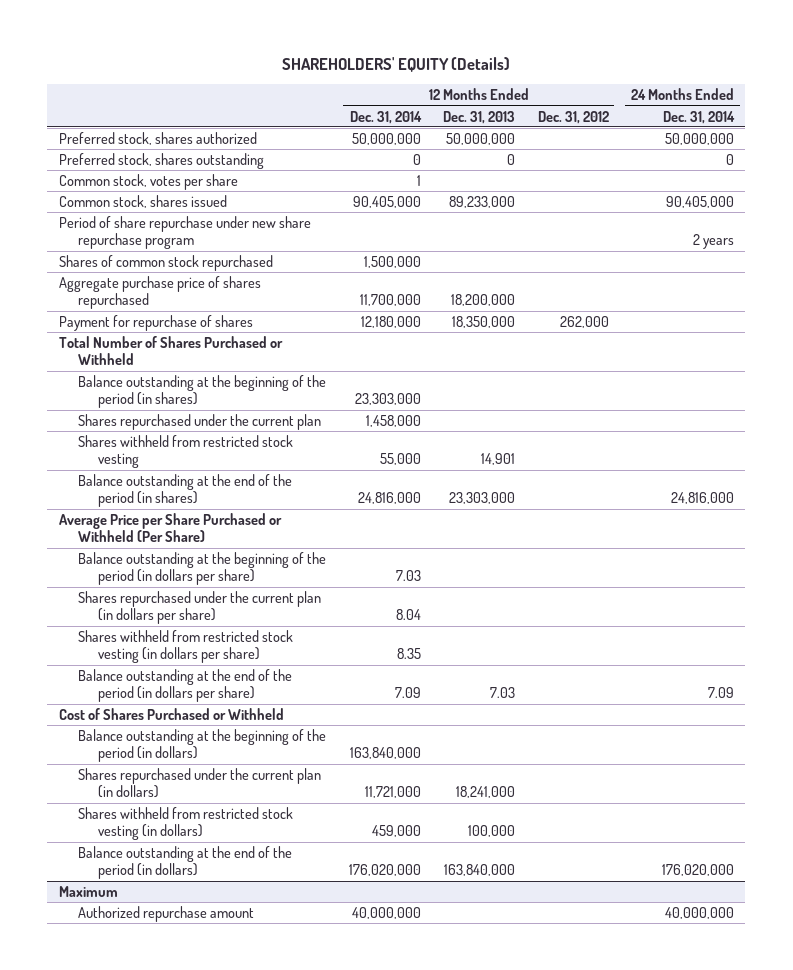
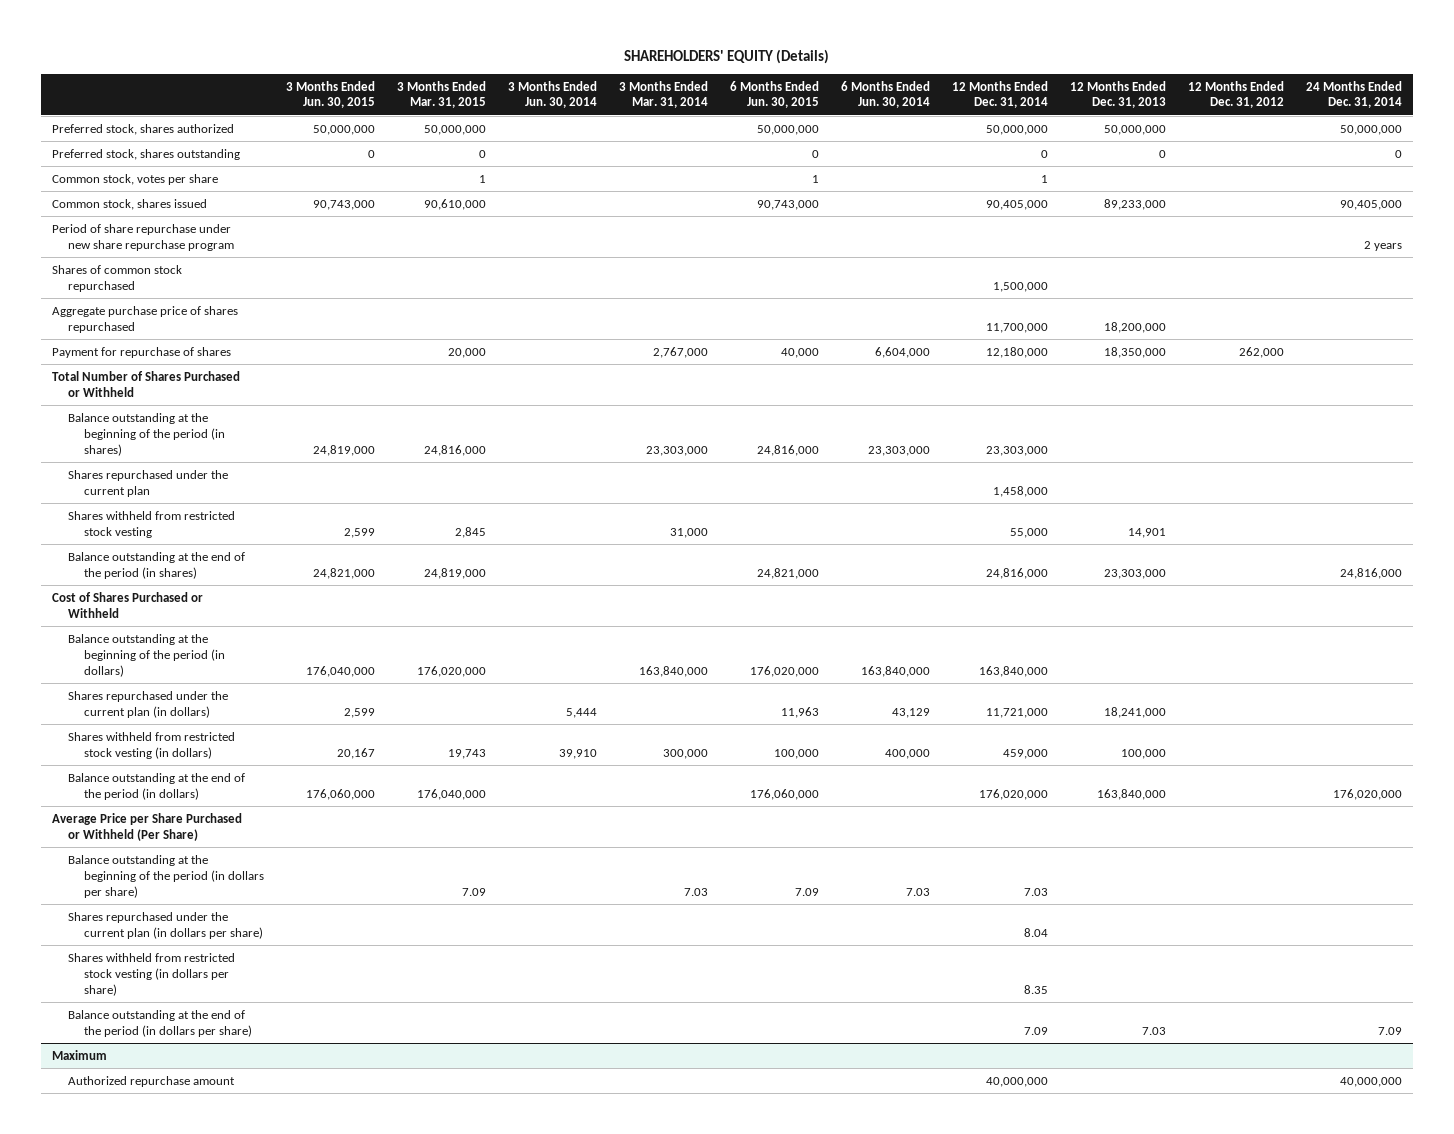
none -> [286,80,376,109] 3 Months Ended Jun. 30, 2015
none -> [397,80,487,109] 3 Months Ended Mar. 31, 2015
none -> [508,80,598,109] 3 Months Ended Jun. 30, 2014
none -> [619,80,709,109] 3 Months Ended Mar. 31, 2014
none -> [730,80,820,109] 6 Months Ended Jun. 30, 2015
none -> [840,80,930,109] 6 Months Ended Jun. 30, 2014
[58,512,282,543] Average Price per Share Purchased or Withheld (Per Share) -> [51,812,242,841] Average Price per Share Purchased or Withheld (Per Share)
[78,551,327,586] Balance outstanding at the beginning of the period (in dollars per share) -> [68,854,265,898] Balance outstanding at the beginning of the period (in dollars per share)
[78,590,322,625] Shares repurchased under the current plan (in dollars per share) -> [68,911,264,939] Shares repurchased under the current plan (in dollars per share)
[78,629,294,664] Shares withheld from restricted stock vesting (in dollars per share) -> [68,952,236,996] Shares withheld from restricted stock vesting (in dollars per share)
[78,668,293,703] Balance outstanding at the end of the period (in dollars per share) -> [68,1009,253,1037] Balance outstanding at the end of the period (in dollars per share)

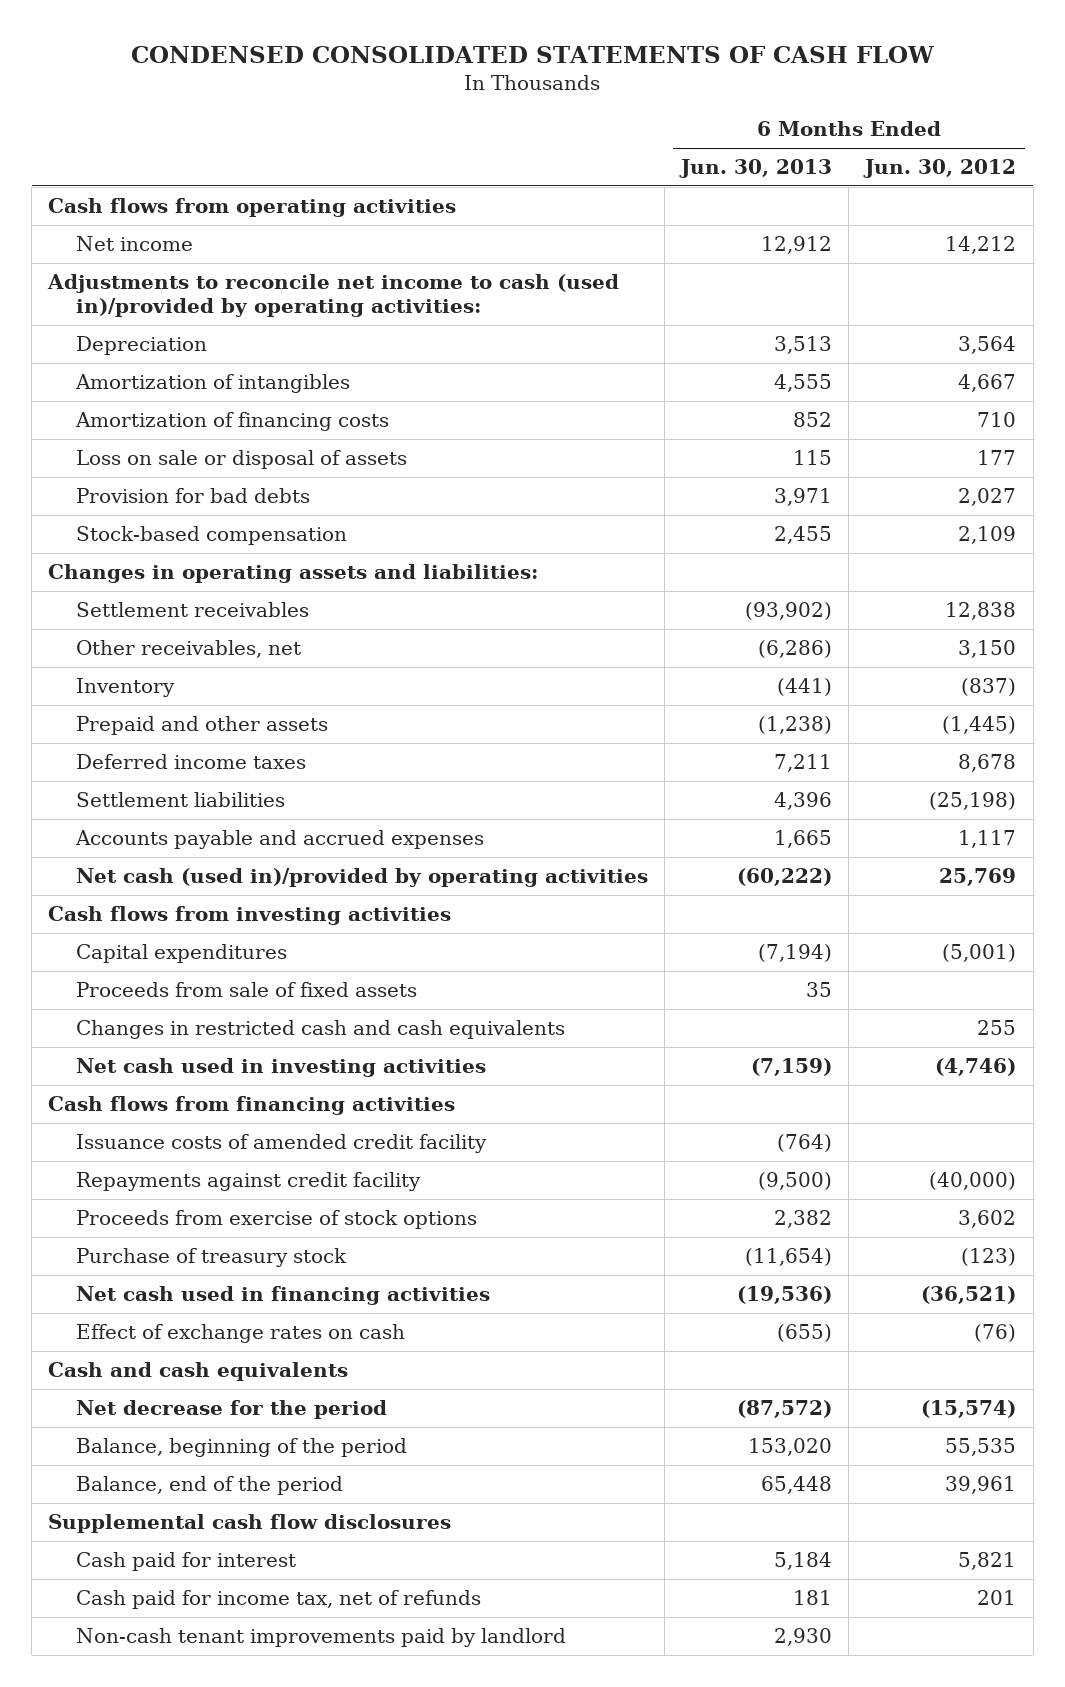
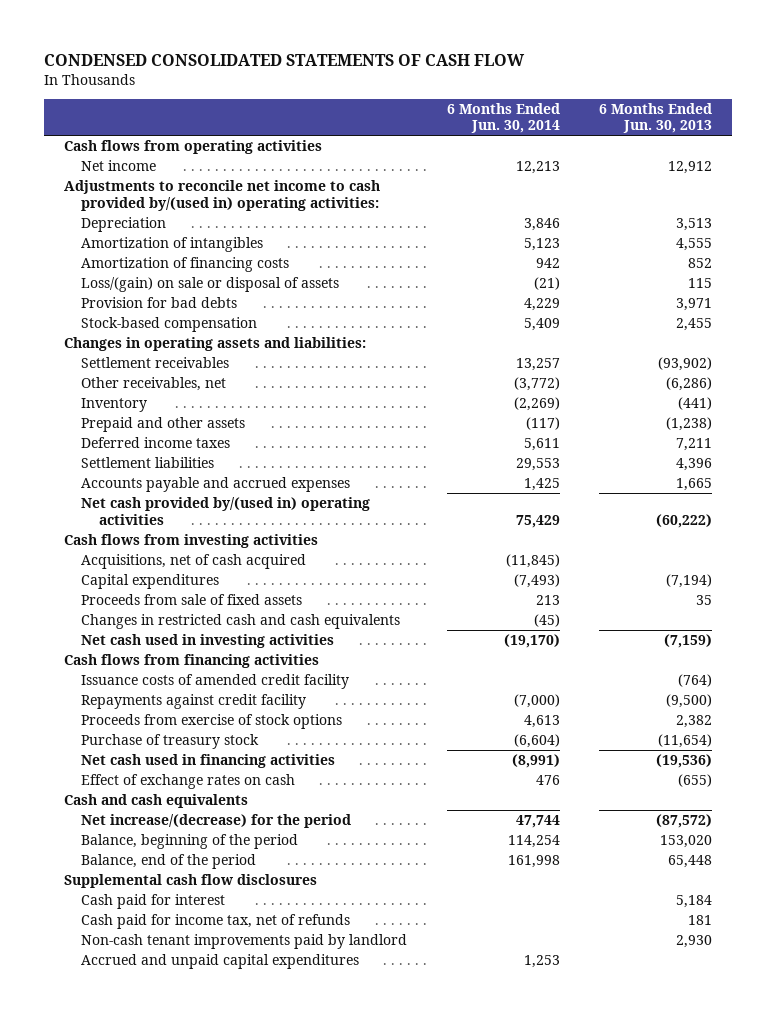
[863,159,1017,179] Jun. 30, 2012 -> none
none -> [446,102,560,134] 6 Months Ended Jun. 30, 2014
[47,274,620,318] Adjustments to reconcile net income to cash (used in)/provided by operating activities: -> [63,180,380,211] Adjustments to reconcile net income to cash provided by/(used in) operating activities:
[75,450,407,470] Loss on sale or disposal of assets -> [81,277,340,293] Loss/(gain) on sale or disposal of assets
[75,868,648,888] Net cash (used in)/provided by operating activities -> [81,497,371,525] Net cash provided by/(used in) operating activities
none -> [81,554,307,570] Acquisitions, net of cash acquired
[75,1400,387,1420] Net decrease for the period -> [81,814,352,829] Net increase/(decrease) for the period
none -> [81,954,360,970] Accrued and unpaid capital expenditures

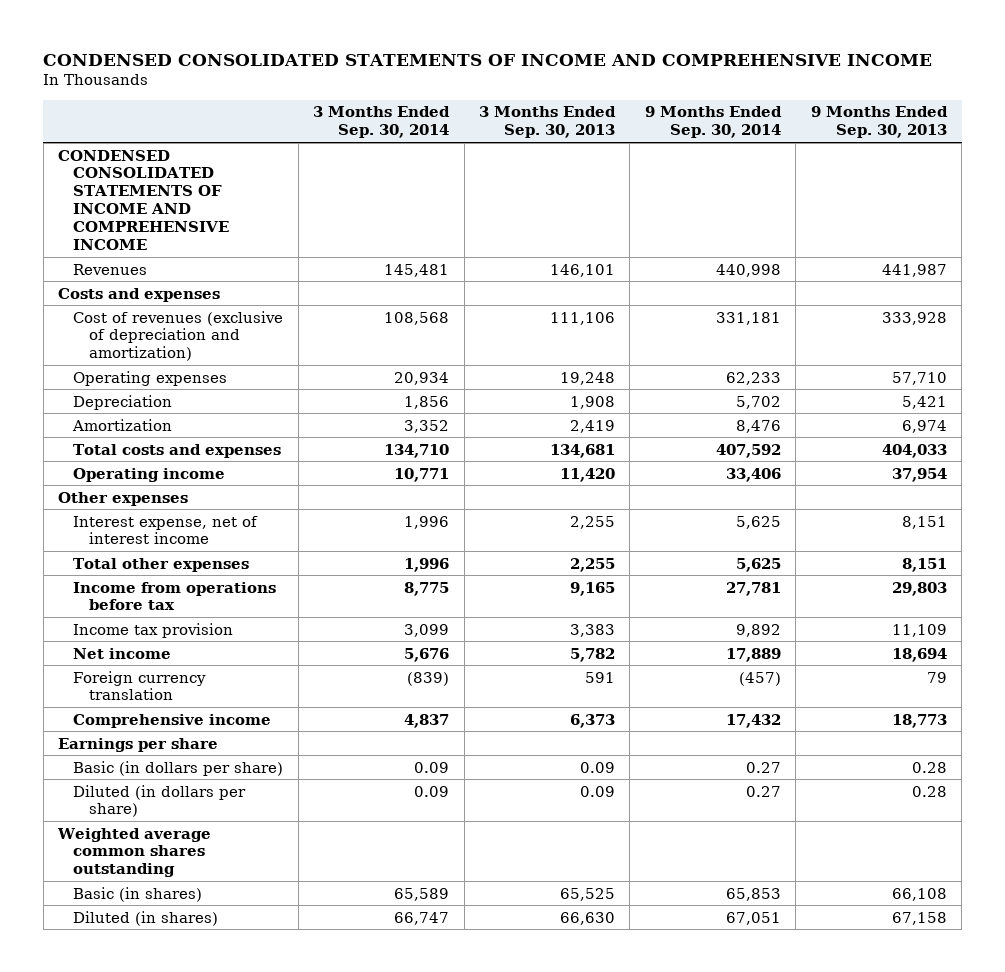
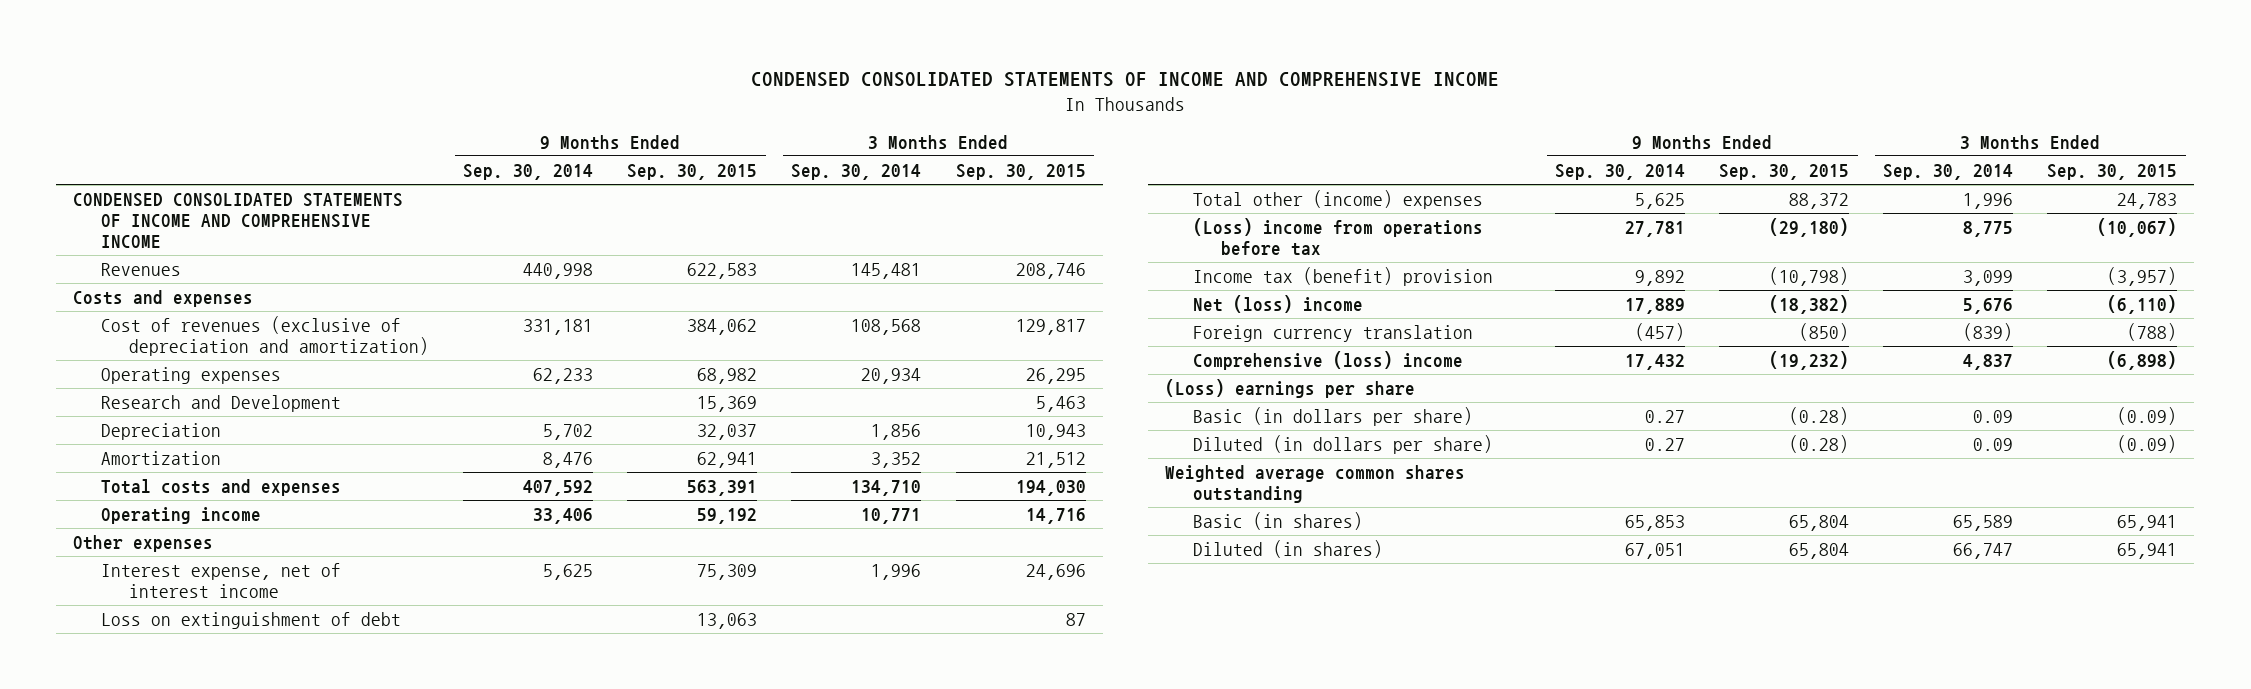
[479,106,617,139] 3 Months Ended Sep. 30, 2013 -> none
[810,106,948,139] 9 Months Ended Sep. 30, 2013 -> none
none -> [627,163,758,180] Sep. 30, 2015
none -> [955,163,1086,180] Sep. 30, 2015
none -> [101,394,342,412] Research and Development
none -> [101,611,402,629] Loss on extinguishment of debt
[73,557,250,572] Total other expenses -> [1193,189,1484,209] Total other (income) expenses
[73,581,277,611] Income from operations before tax -> [1193,217,1484,257] (Loss) income from operations before tax
[73,622,234,638] Income tax provision -> [1193,266,1494,286] Income tax (benefit) provision
[73,647,172,659] Net income -> [1193,294,1364,313] Net (loss) income
[73,713,272,728] Comprehensive income -> [1193,350,1464,370] Comprehensive (loss) income
[58,737,219,752] Earnings per share -> [1165,378,1416,398] (Loss) earnings per share

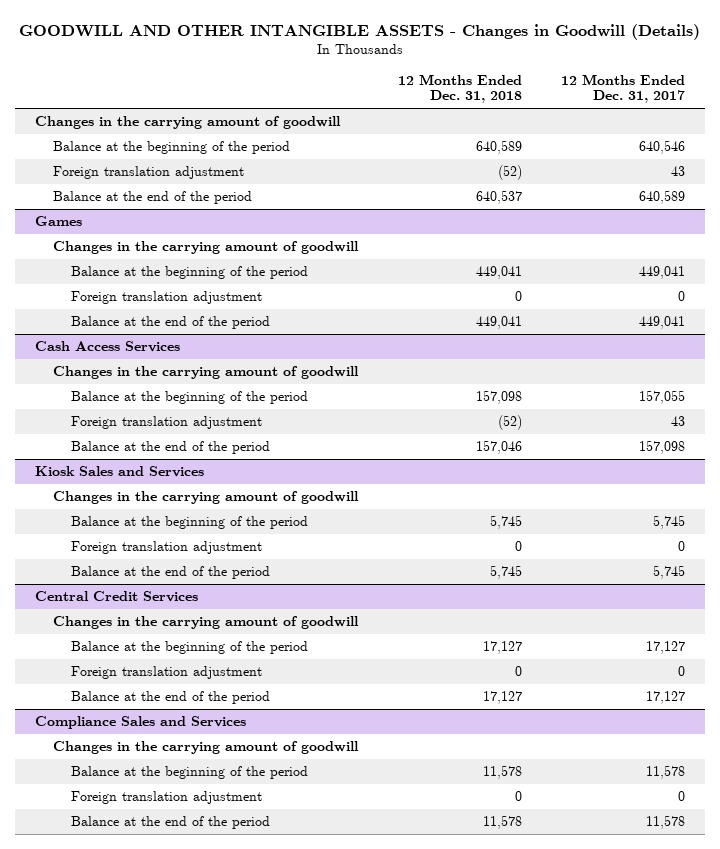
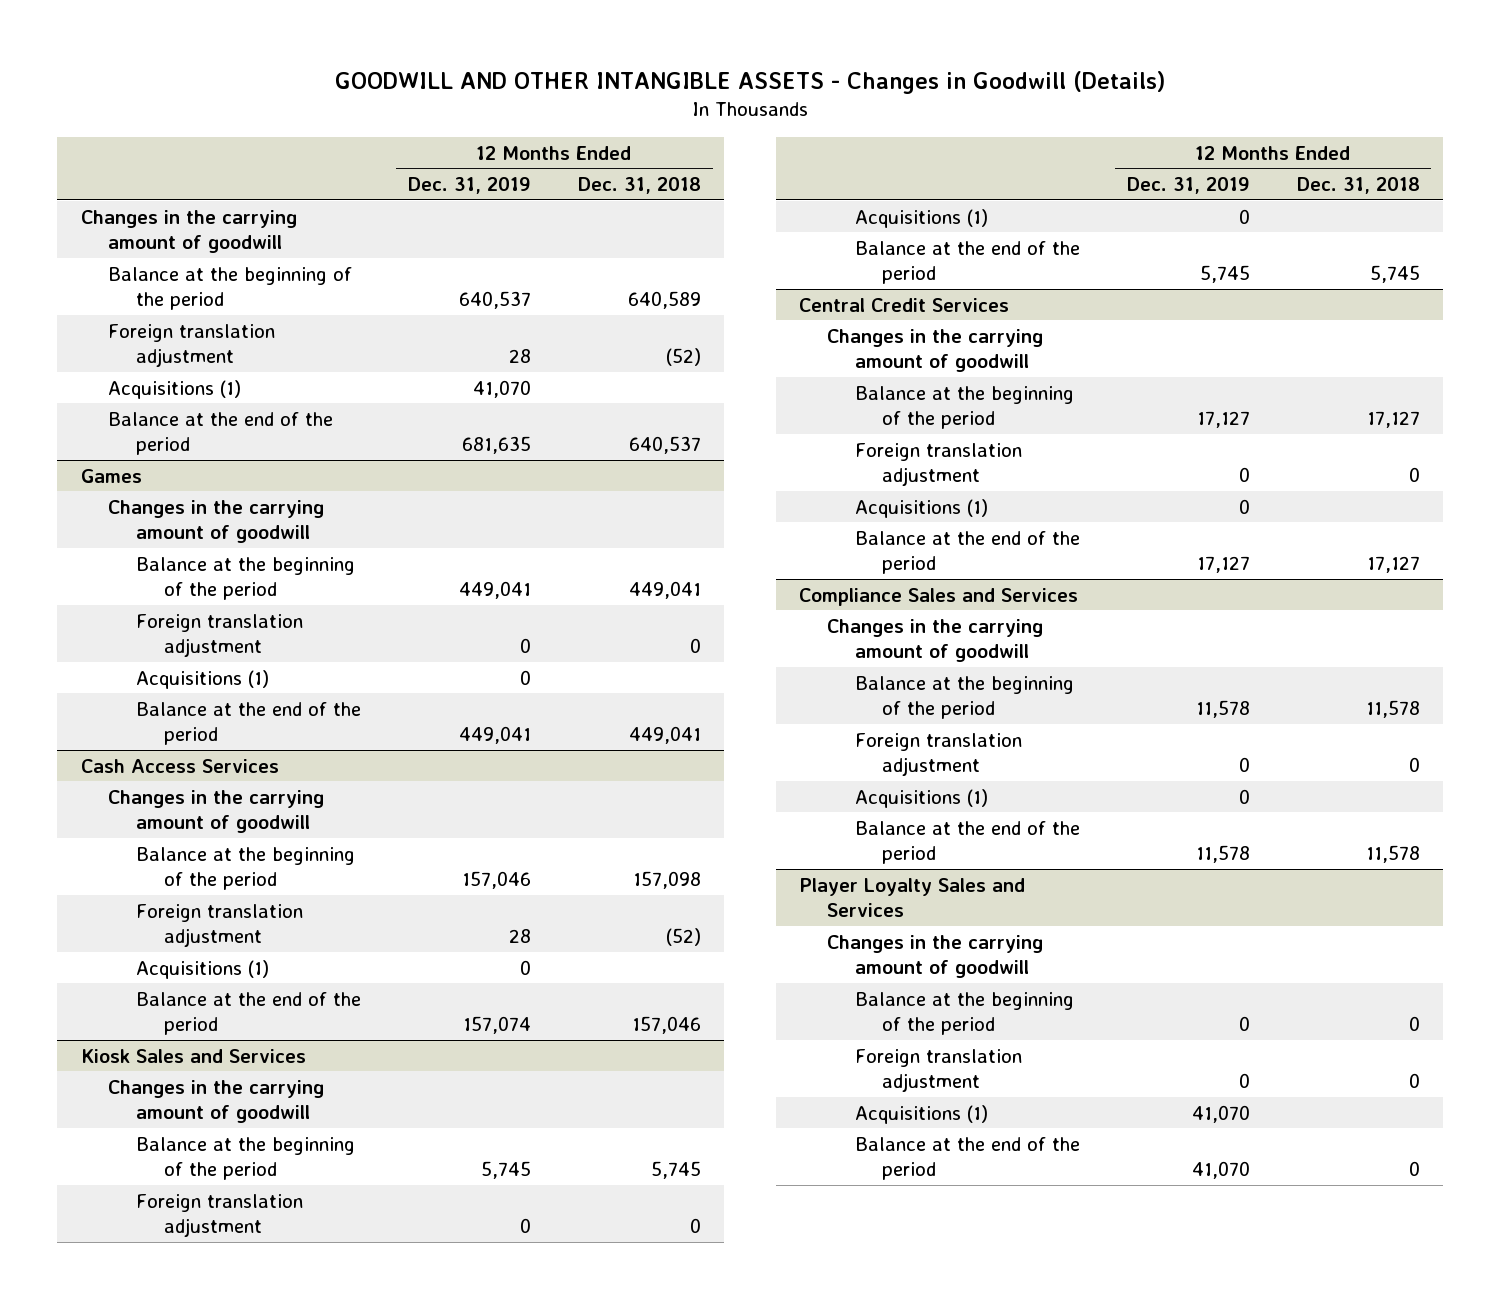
[561,73,686,104] 12 Months Ended Dec. 31, 2017 -> none
none -> [407,177,531,195] Dec. 31, 2019
none -> [108,379,242,399] Acquisitions (1)
none -> [135,669,269,689] Acquisitions (1)
none -> [135,959,269,979] Acquisitions (1)
none -> [854,208,988,228] Acquisitions (1)
none -> [854,498,988,518] Acquisitions (1)
none -> [854,788,988,808] Acquisitions (1)
none -> [799,877,1026,917] Player Loyalty Sales and Services
none -> [826,934,1043,978] Changes in the carrying amount of goodwill
none -> [854,991,1074,1035] Balance at the beginning of the period
none -> [854,1048,1022,1092] Foreign translation adjustment
none -> [854,1104,988,1124] Acquisitions (1)
none -> [854,1136,1080,1180] Balance at the end of the period

